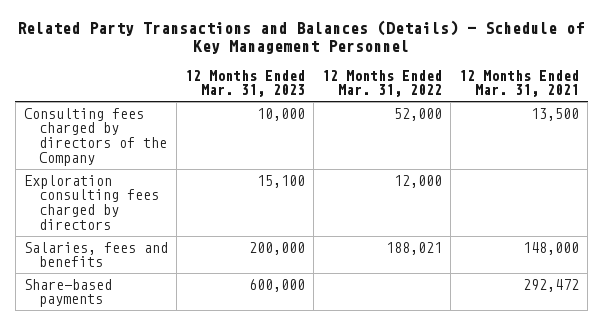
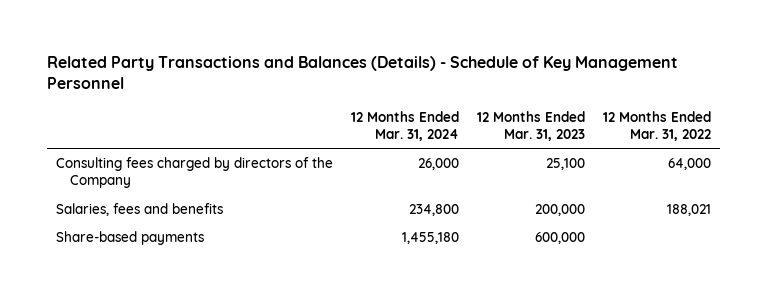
[459,69,580,98] 12 Months Ended Mar. 31, 2021 -> none
none -> [350,110,459,142] 12 Months Ended Mar. 31, 2024
[23,174,159,230] Exploration consulting fees charged by directors -> none
[256,107,305,121] 10,000 -> [545,157,585,170] 25,100
[394,107,443,121] 52,000 -> [667,157,711,170] 64,000

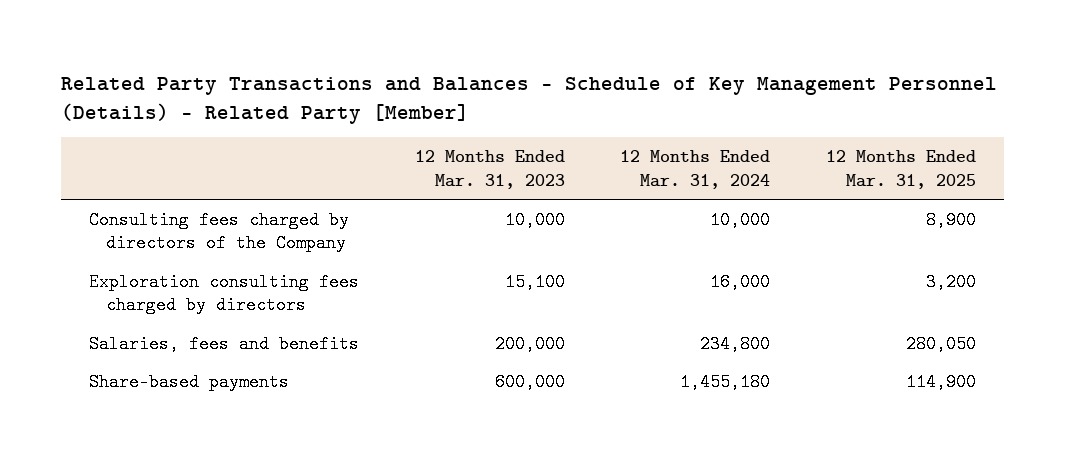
[46,55,678,90] Related Party Transactions and Balances (Details) - Schedule of Key Management Personnel -> [60,76,997,124] Related Party Transactions and Balances - Schedule of Key Management Personnel (Details) - Related Party [Member]
[602,110,711,142] 12 Months Ended Mar. 31, 2022 -> none
none -> [826,150,977,189] 12 Months Ended Mar. 31, 2025
[417,157,459,170] 26,000 -> [710,210,771,229] 10,000
[545,157,585,170] 25,100 -> [504,210,565,229] 10,000
none -> [88,272,359,315] Exploration consulting fees charged by directors

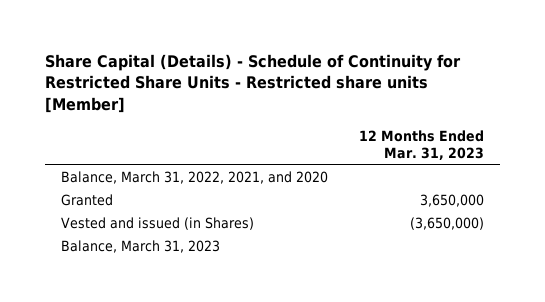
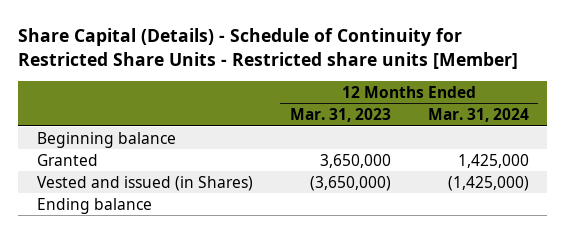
none -> [427,107,529,122] Mar. 31, 2024
[60,170,328,184] Balance, March 31, 2022, 2021, and 2020 -> [36,131,176,148] Beginning balance
[60,239,220,253] Balance, March 31, 2023 -> [36,197,152,214] Ending balance

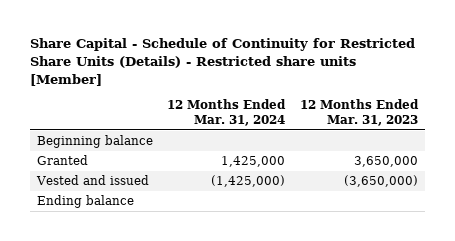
[18,27,519,69] Share Capital (Details) - Schedule of Continuity for Restricted Share Units - Restricted share units [Member] -> [30,37,416,86] Share Capital - Schedule of Continuity for Restricted Share Units (Details) - Restricted share units [Member]
[36,175,253,191] Vested and issued (in Shares) -> [36,175,150,186] Vested and issued

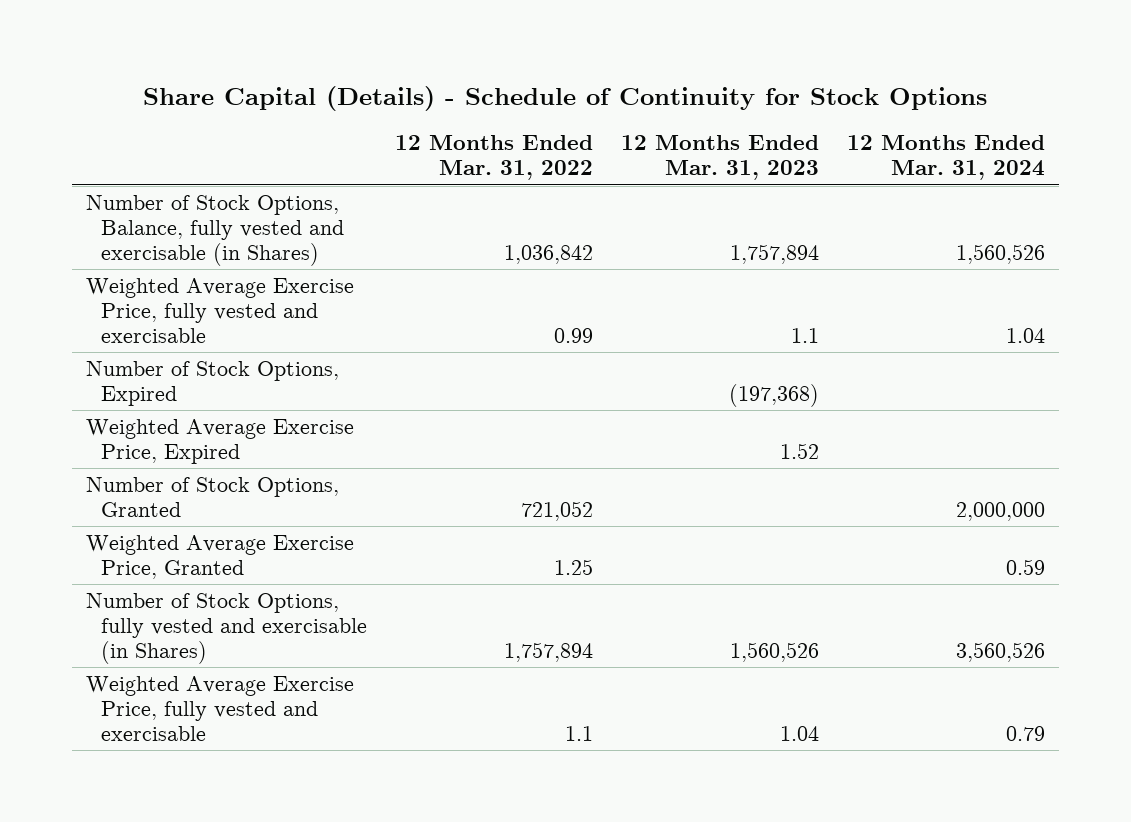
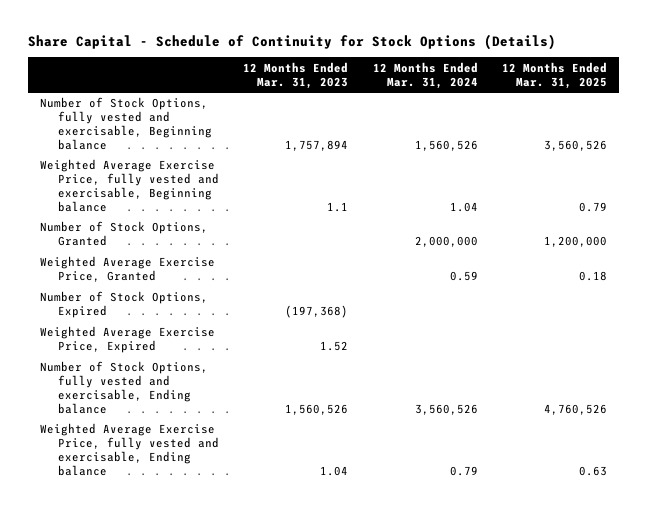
[143,86,988,112] Share Capital (Details) - Schedule of Continuity for Stock Options -> [27,33,556,50] Share Capital - Schedule of Continuity for Stock Options (Details)
[395,135,594,181] 12 Months Ended Mar. 31, 2022 -> none
none -> [502,61,608,89] 12 Months Ended Mar. 31, 2025
[85,194,345,266] Number of Stock Options, Balance, fully vested and exercisable (in Shares) -> [39,97,212,150] Number of Stock Options, fully vested and exercisable, Beginning balance
[85,277,354,343] Weighted Average Exercise Price, fully vested and exercisable -> [39,159,219,212] Weighted Average Exercise Price, fully vested and exercisable, Beginning balance
[85,360,339,406] Number of Stock Options, Expired -> [39,291,208,319] Number of Stock Options, Expired
[85,418,354,464] Weighted Average Exercise Price, Expired -> [39,326,215,354] Weighted Average Exercise Price, Expired
[85,592,368,664] Number of Stock Options, fully vested and exercisable (in Shares) -> [39,361,208,414] Number of Stock Options, fully vested and exercisable, Ending balance
[85,675,354,741] Weighted Average Exercise Price, fully vested and exercisable -> [39,423,219,476] Weighted Average Exercise Price, fully vested and exercisable, Ending balance

